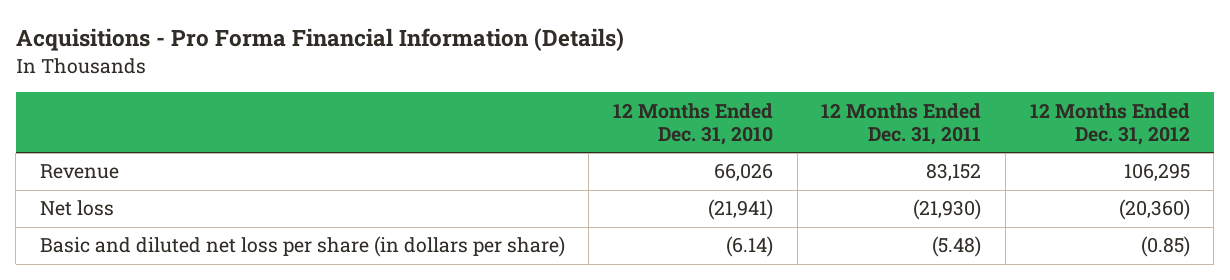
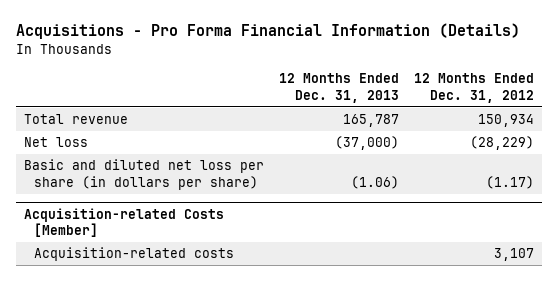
[613,102,774,145] 12 Months Ended Dec. 31, 2010 -> none
[821,102,982,145] 12 Months Ended Dec. 31, 2011 -> none
none -> [279,72,400,103] 12 Months Ended Dec. 31, 2013
[39,164,119,180] Revenue -> [23,114,128,125] Total revenue
[1123,163,1190,182] 106,295 -> [478,114,535,128] 150,934
[1118,199,1190,221] (20,360) -> [470,136,535,151] (28,229)
[1140,236,1190,258] (0.85) -> [486,176,535,190] (1.17)
none -> [23,207,224,238] Acquisition-related Costs [Member]
none -> [34,247,235,262] Acquisition-related costs

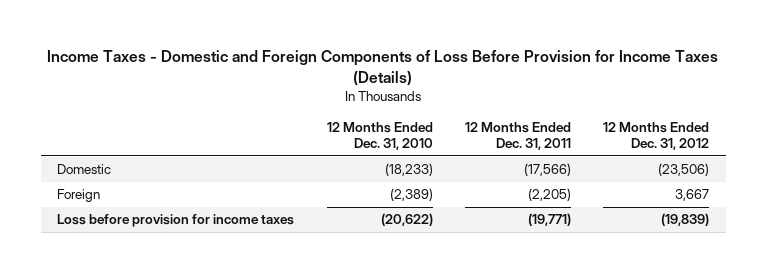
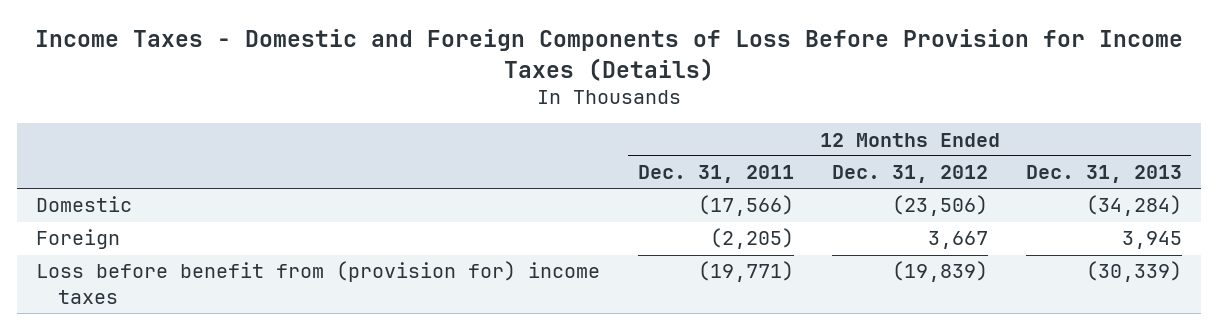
[326,122,433,151] 12 Months Ended Dec. 31, 2010 -> none
none -> [1025,165,1182,184] Dec. 31, 2013
[57,214,295,228] Loss before provision for income taxes -> [35,261,600,304] Loss before benefit from (provision for) income taxes

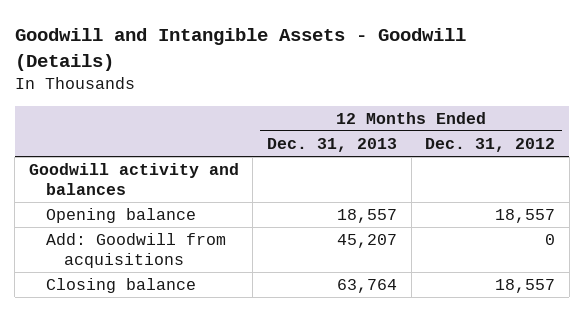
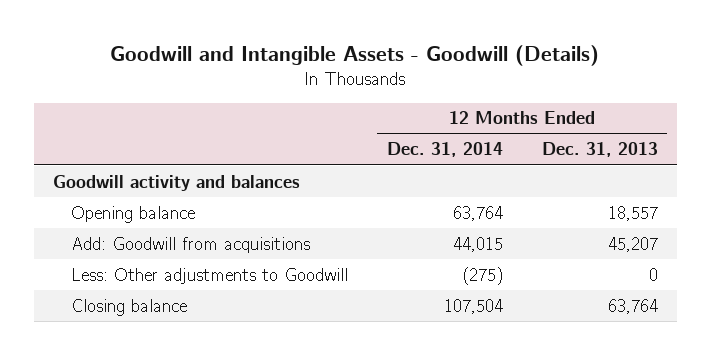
[425,137,556,152] Dec. 31, 2012 -> none
none -> [387,142,504,158] Dec. 31, 2014
none -> [71,267,349,284] Less: Other adjustments to Goodwill

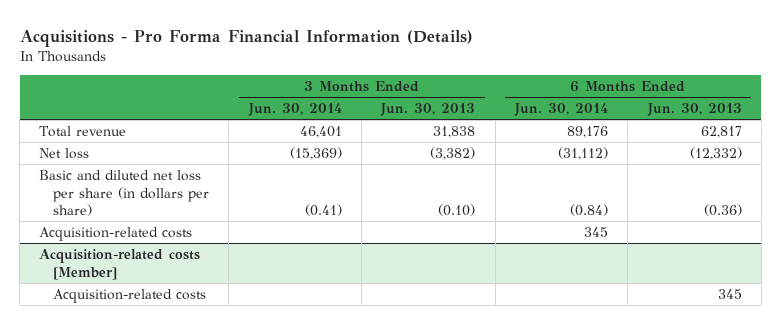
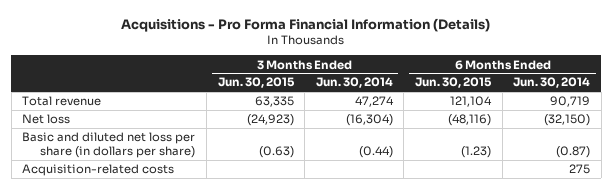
[380,103,476,117] Jun. 30, 2013 -> none
[646,103,742,117] Jun. 30, 2013 -> none
none -> [217,77,295,89] Jun. 30, 2015
none -> [415,77,493,89] Jun. 30, 2015
[39,248,201,280] Acquisition-related costs [Member] -> none
[53,288,207,303] Acquisition-related costs -> none
[299,125,342,138] 46,401 -> [354,96,394,108] 47,274
[566,125,608,138] 89,176 -> [550,96,591,108] 90,719
[289,146,342,160] (15,369) -> [345,114,393,127] (16,304)
[557,146,608,160] (31,112) -> [544,114,591,127] (32,150)
[304,204,342,217] (0.41) -> [358,146,393,159] (0.44)
[569,204,608,217] (0.84) -> [556,146,591,159] (0.87)
[583,226,608,237] 345 -> [569,164,591,175] 275

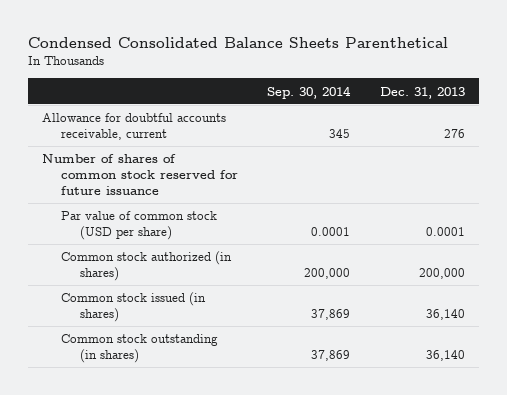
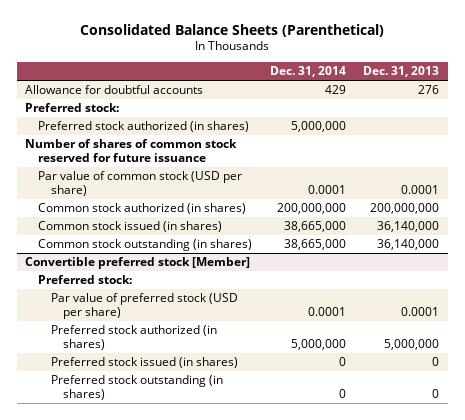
[27,36,448,48] Condensed Consolidated Balance Sheets Parenthetical -> [80,23,385,37] Consolidated Balance Sheets (Parenthetical)
[267,85,352,99] Sep. 30, 2014 -> none
none -> [269,66,346,78] Dec. 31, 2014
[42,113,227,140] Allowance for doubtful accounts receivable, current -> [25,85,204,95] Allowance for doubtful accounts
none -> [25,103,120,113] Preferred stock:
none -> [38,121,250,133] Preferred stock authorized (in shares)
[418,267,465,279] 200,000 -> [370,203,440,215] 200,000,000
[425,308,465,320] 36,140 -> [377,221,440,233] 36,140,000
[425,349,465,361] 36,140 -> [377,239,440,251] 36,140,000
none -> [25,257,251,270] Convertible preferred stock [Member]
none -> [38,275,133,285] Preferred stock:
none -> [50,293,238,319] Par value of preferred stock (USD per share)
none -> [50,325,217,350] Preferred stock authorized (in shares)
none -> [50,357,238,369] Preferred stock issued (in shares)
none -> [50,375,223,400] Preferred stock outstanding (in shares)

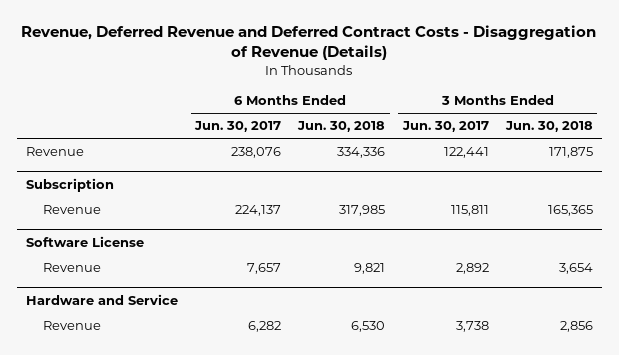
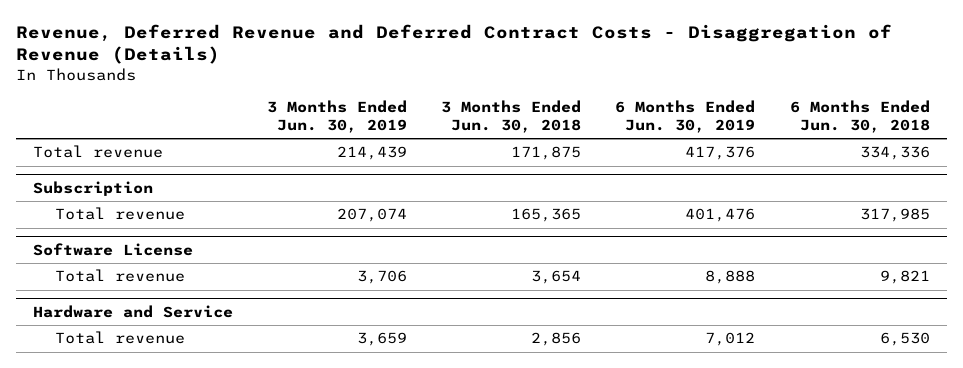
[193,121,281,133] Jun. 30, 2017 -> none
[401,121,489,133] Jun. 30, 2017 -> none
none -> [267,100,408,134] 3 Months Ended Jun. 30, 2019
none -> [615,100,756,134] 6 Months Ended Jun. 30, 2019
[25,147,84,157] Revenue -> [33,145,164,159] Total revenue
[43,205,102,215] Revenue -> [54,207,185,221] Total revenue
[43,263,102,273] Revenue -> [54,269,185,283] Total revenue
[43,321,102,331] Revenue -> [54,331,185,345] Total revenue

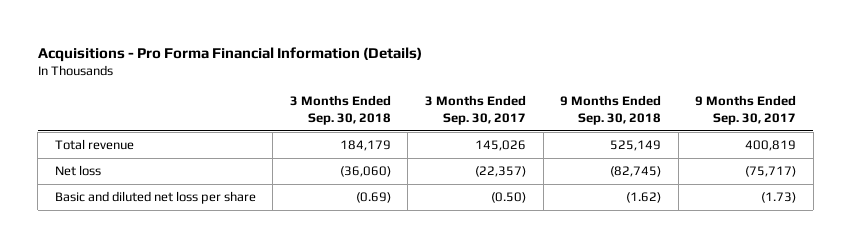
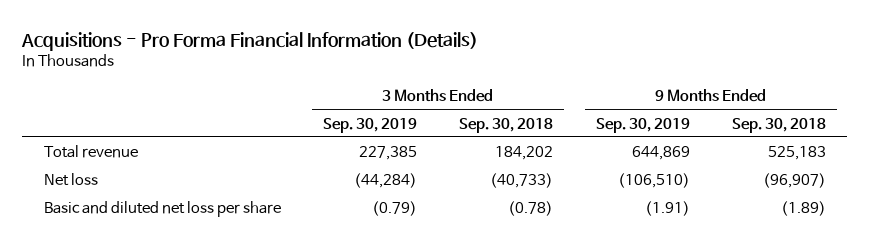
[424,95,526,125] 3 Months Ended Sep. 30, 2017 -> none
[695,95,797,125] 9 Months Ended Sep. 30, 2017 -> none
none -> [322,117,417,133] Sep. 30, 2019
none -> [595,117,690,133] Sep. 30, 2019
[339,140,391,152] 184,179 -> [495,146,554,161] 184,202
[610,140,662,152] 525,149 -> [768,146,827,161] 525,183
[339,166,391,178] (36,060) -> [490,173,554,189] (40,733)
[610,166,662,178] (82,745) -> [763,173,827,189] (96,907)
[355,192,391,204] (0.69) -> [508,201,554,217] (0.78)
[626,192,662,204] (1.62) -> [781,201,827,217] (1.89)

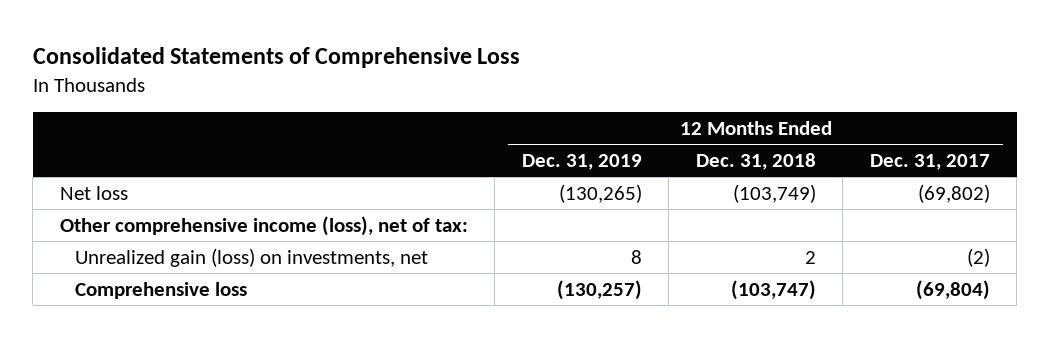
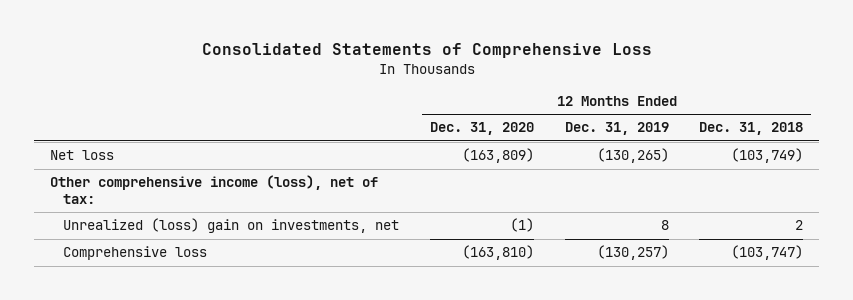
[869,153,990,170] Dec. 31, 2017 -> none
none -> [430,122,535,136] Dec. 31, 2020
[75,247,429,267] Unrealized gain (loss) on investments, net -> [63,218,400,234] Unrealized (loss) gain on investments, net

